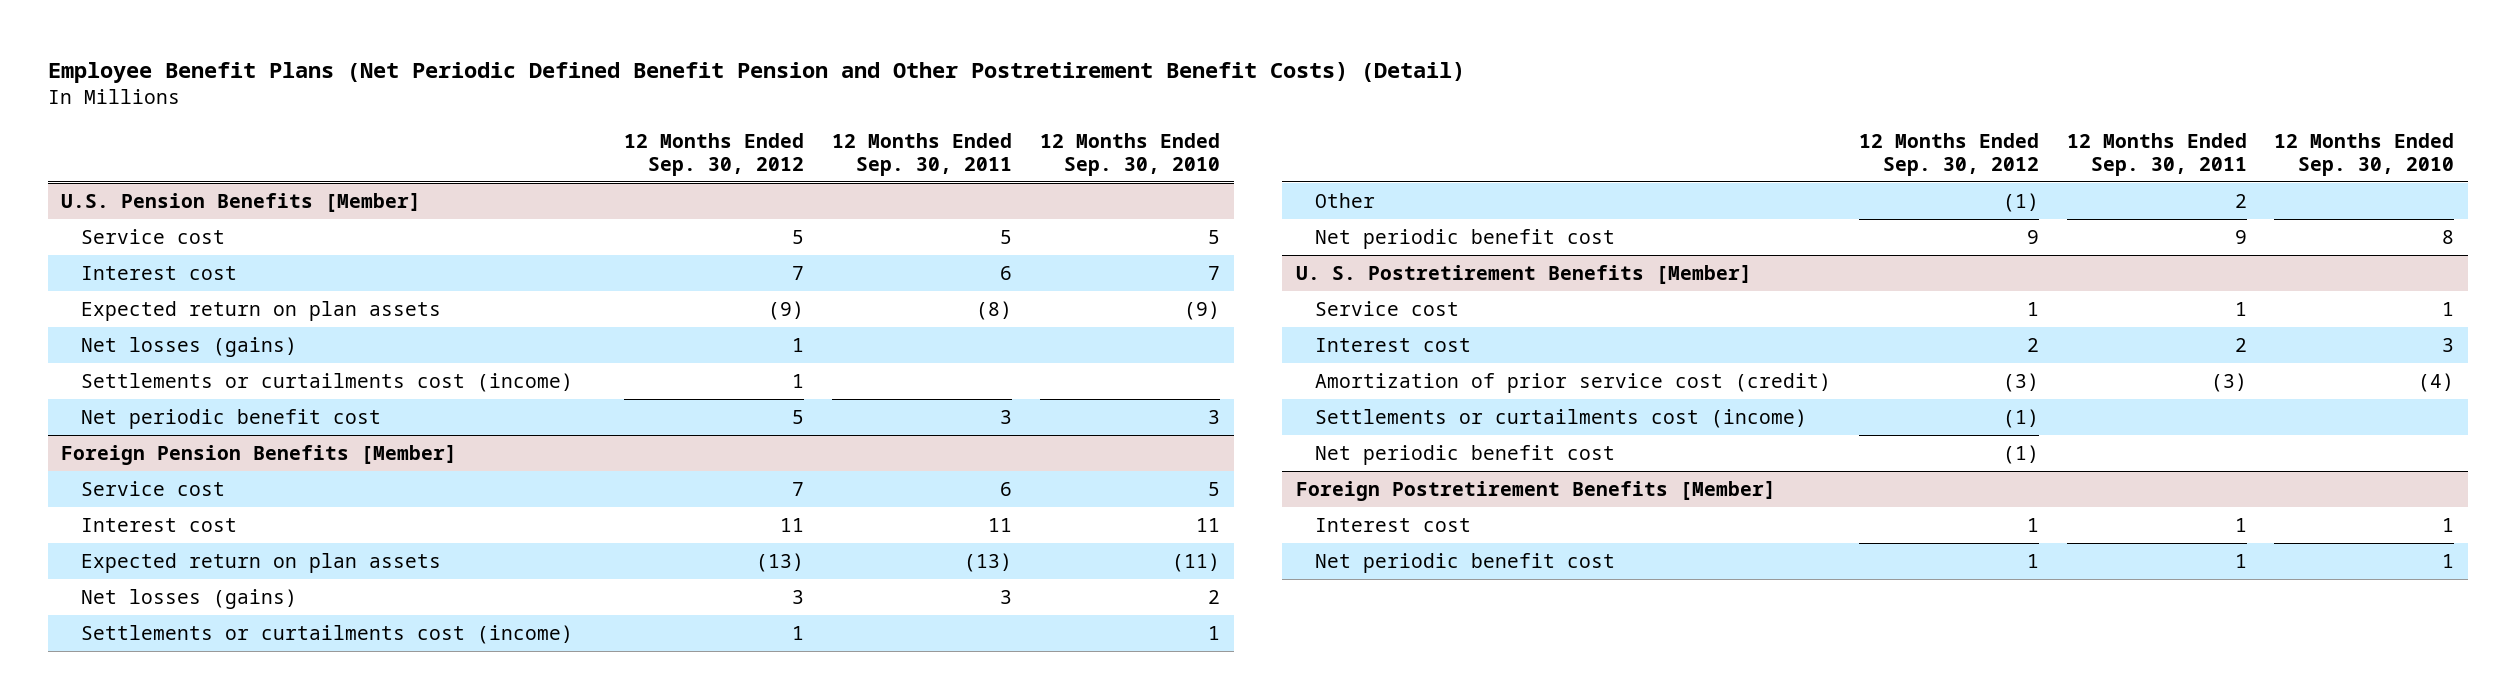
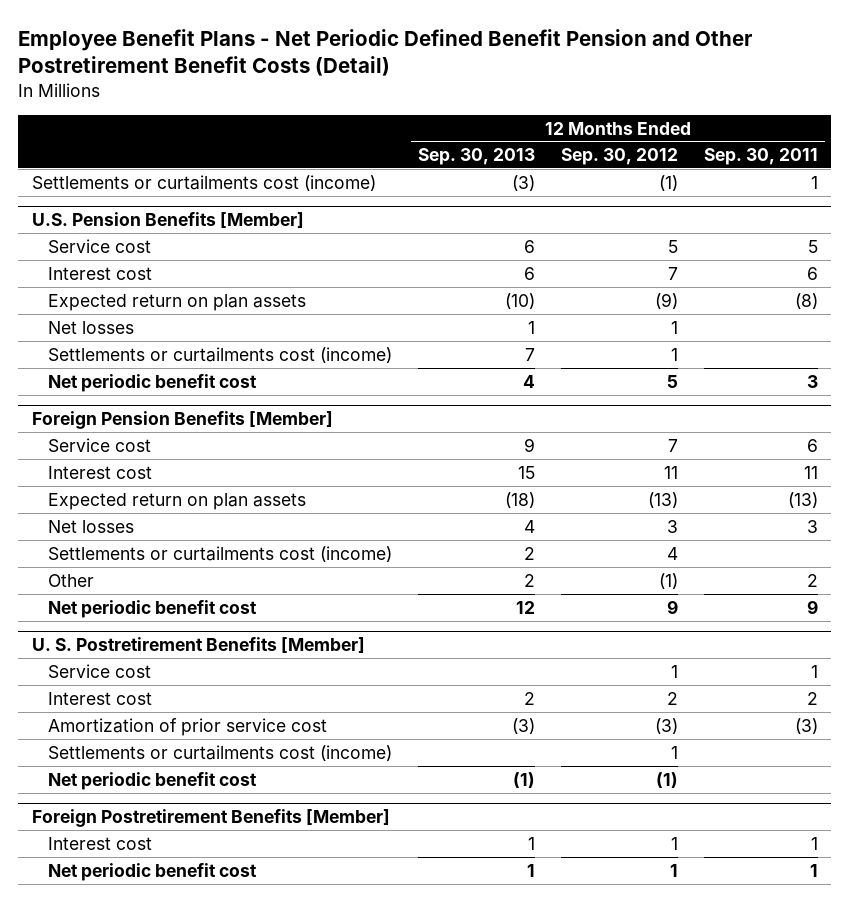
[47,61,1465,83] Employee Benefit Plans (Net Periodic Defined Benefit Pension and Other Postretirement Benefit Costs) (Detail) -> [18,28,753,77] Employee Benefit Plans - Net Periodic Defined Benefit Pension and Other Postretirement Benefit Costs (Detail)
[1039,132,1220,176] 12 Months Ended Sep. 30, 2010 -> none
none -> [417,148,535,166] Sep. 30, 2013
none -> [31,174,376,191] Settlements or curtailments cost (income)
[80,336,297,357] Net losses (gains) -> [47,320,134,334] Net losses
[80,588,297,609] Net losses (gains) -> [47,519,134,533] Net losses
[792,625,805,640] 1 -> [666,546,678,560] 4
[1315,372,1832,393] Amortization of prior service cost (credit) -> [47,717,327,736] Amortization of prior service cost
[2002,408,2039,428] (1) -> [670,745,678,759] 1

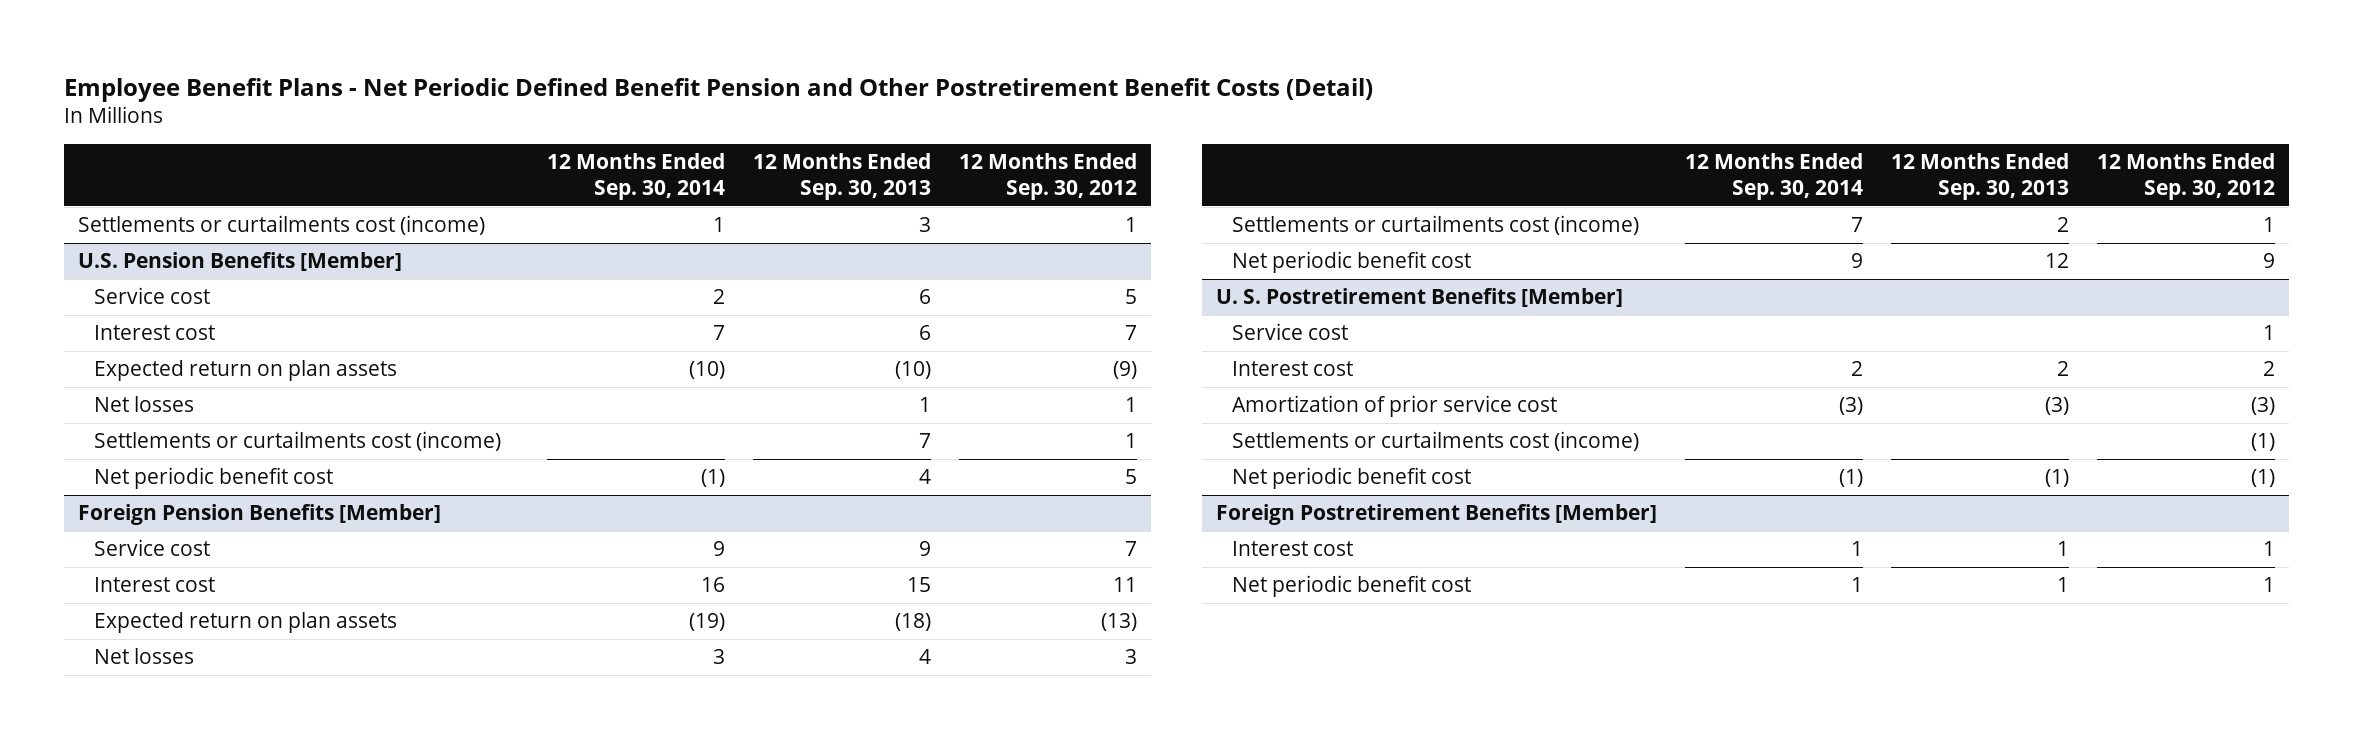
[704,148,819,166] Sep. 30, 2011 -> none
none -> [546,153,725,201] 12 Months Ended Sep. 30, 2014
[511,174,535,191] (3) -> [918,217,931,233] 3
[658,174,678,191] (1) -> [1124,217,1137,233] 1
[47,573,94,587] Other -> none
[666,546,678,560] 4 -> [2262,217,2275,233] 1
[670,745,678,759] 1 -> [2250,433,2275,452] (1)

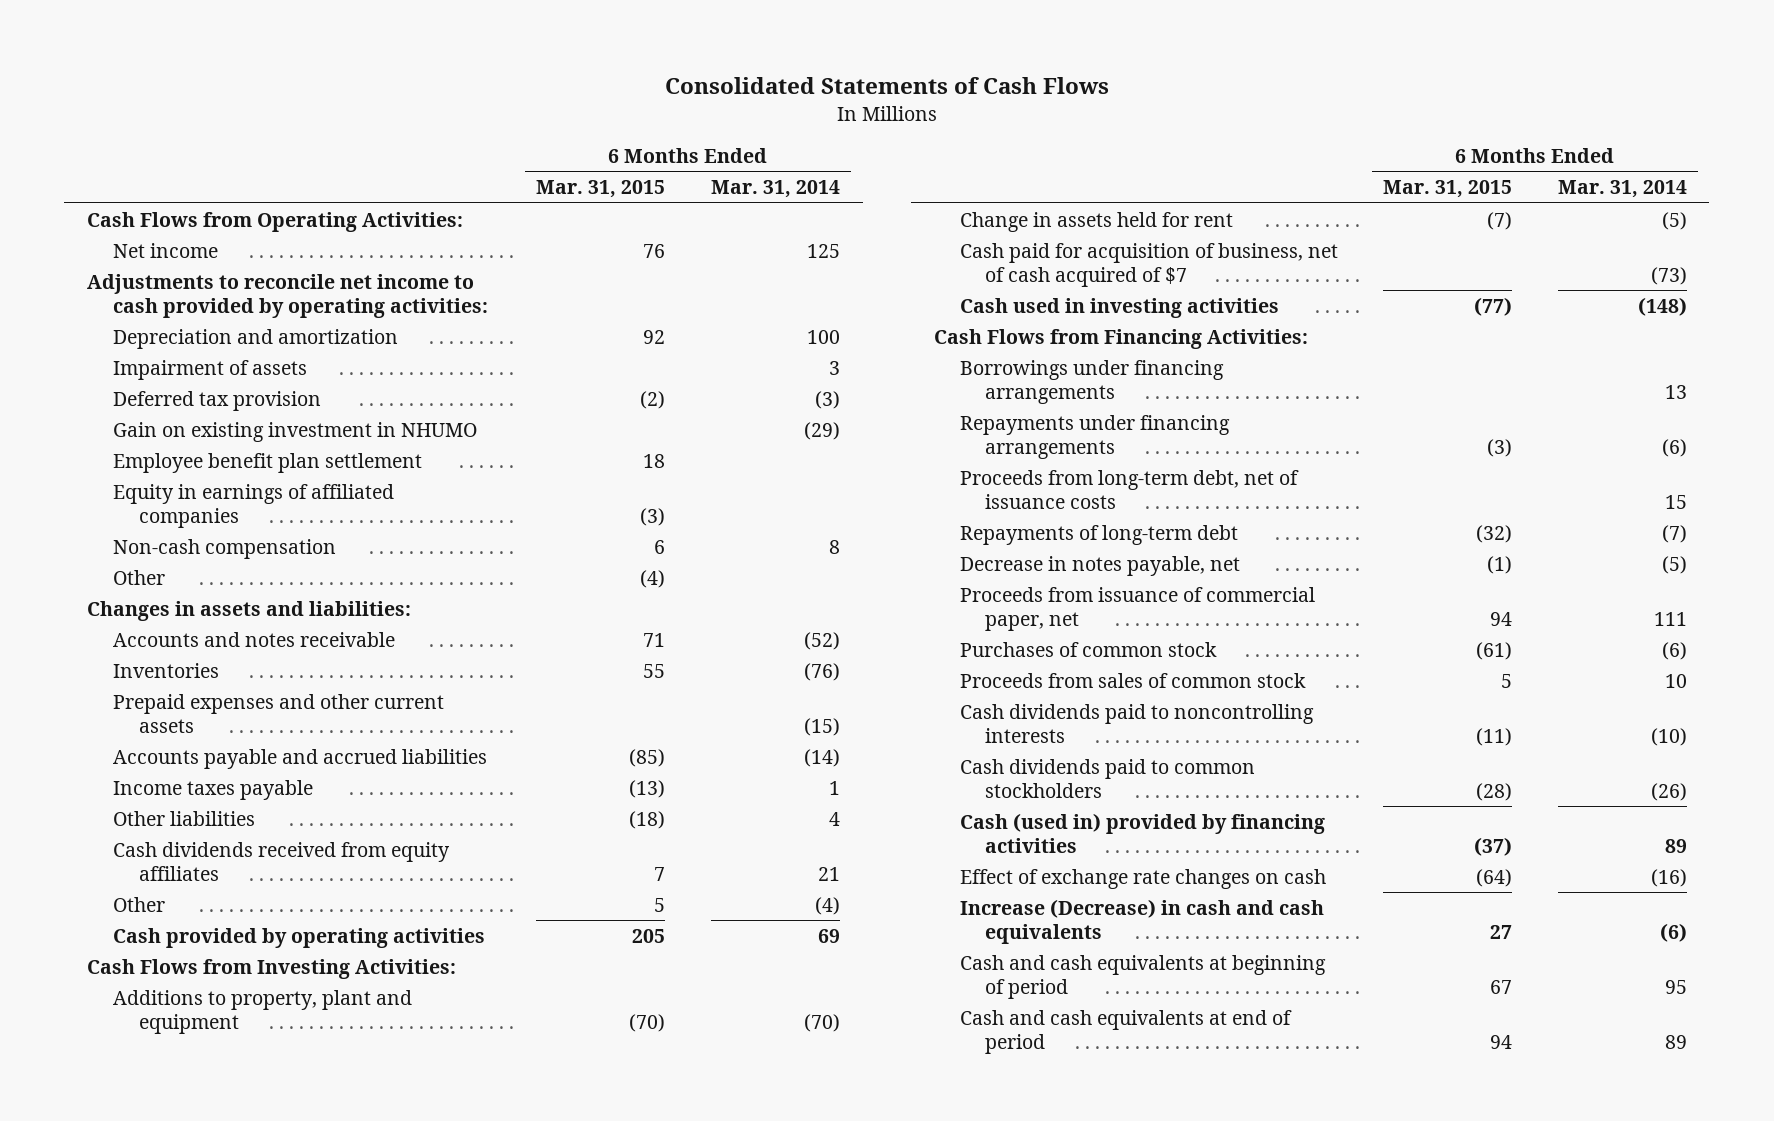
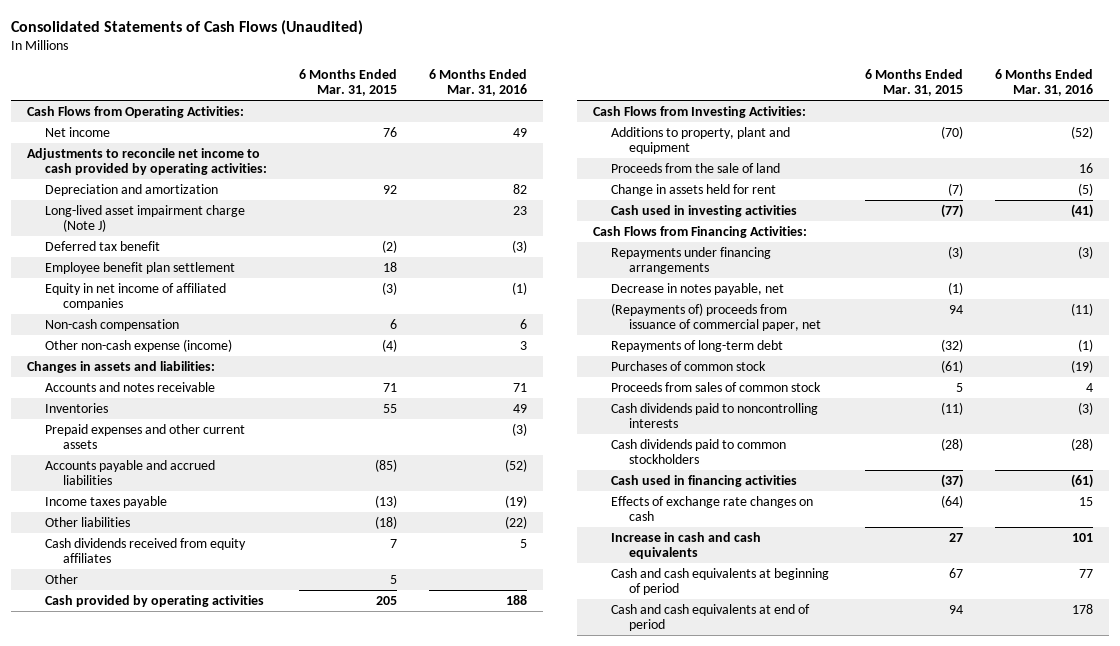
[664,77,1109,95] Consolidated Statements of Cash Flows -> [11,20,364,36] Consolidated Statements of Cash Flows (Unaudited)
[710,179,840,198] Mar. 31, 2014 -> none
none -> [429,68,528,97] 6 Months Ended Mar. 31, 2016
[112,359,307,380] Impairment of assets -> none
[112,421,477,442] Gain on existing investment in NHUMO -> none
none -> [45,204,246,233] Long-lived asset impairment charge (Note J)
[112,390,321,411] Deferred tax provision -> [45,240,161,251] Deferred tax benefit
[112,483,394,528] Equity in earnings of affiliated companies -> [45,282,227,311] Equity in net income of affiliated companies
[112,569,165,585] Other -> [45,338,233,352] Other non-cash expense (income)
none -> [610,162,780,173] Proceeds from the sale of land
[959,242,1338,287] Cash paid for acquisition of business, net of cash acquired of $7 -> none
[959,359,1224,404] Borrowings under financing arrangements -> none
[959,469,1299,509] Proceeds from long-term debt, net of issuance costs -> none
[959,586,1315,631] Proceeds from issuance of commercial paper, net -> [610,302,821,332] (Repayments of) proceeds from issuance of commercial paper, net
[959,524,1238,545] Repayments of long-term debt -> [610,339,783,352] Repayments of long-term debt
[959,812,1325,853] Cash (used in) provided by financing activities -> [610,474,797,487] Cash used in financing activities
[959,868,1326,889] Effect of exchange rate changes on cash -> [610,495,813,522] Effects of exchange rate changes on cash
[959,898,1324,944] Increase (Decrease) in cash and cash equivalents -> [610,531,761,560] Increase in cash and cash equivalents

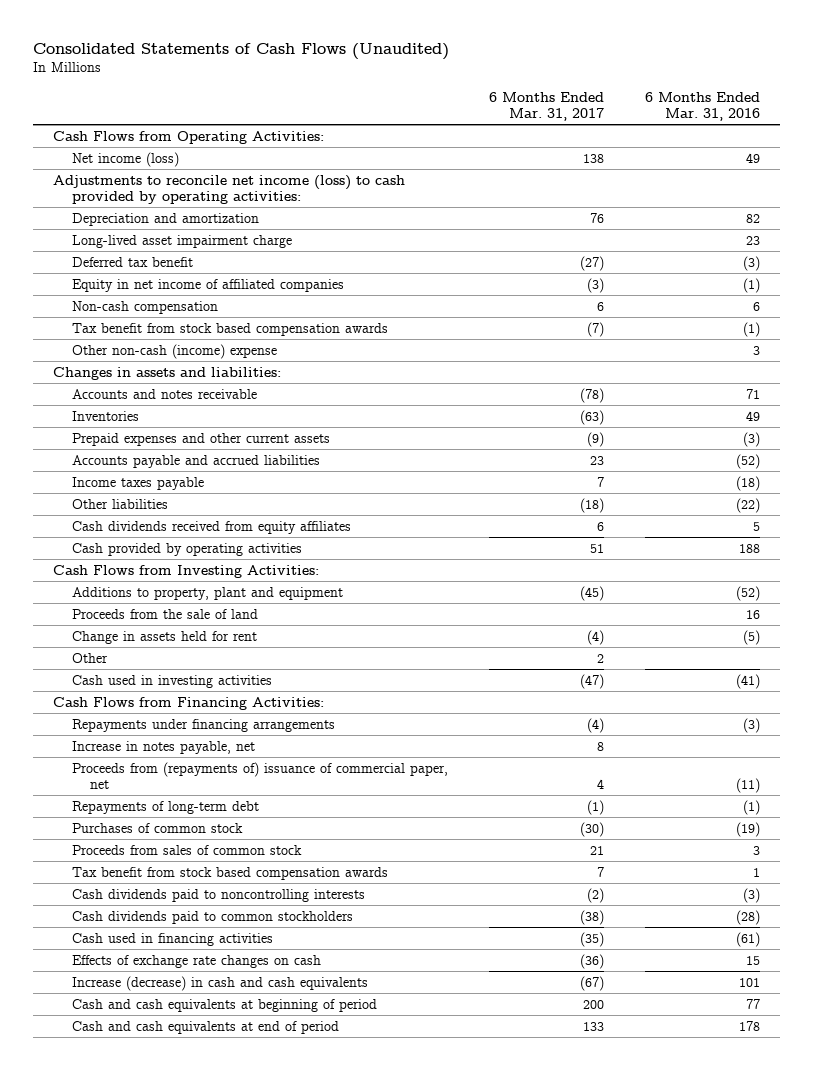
[299,68,398,97] 6 Months Ended Mar. 31, 2015 -> none
none -> [488,91,604,122] 6 Months Ended Mar. 31, 2017
[45,126,111,137] Net income -> [71,151,179,167] Net income (loss)
[27,147,268,176] Adjustments to reconcile net income to cash provided by operating activities: -> [53,174,406,204] Adjustments to reconcile net income (loss) to cash provided by operating activities:
[45,204,246,233] Long-lived asset impairment charge (Note J) -> [71,234,292,248] Long-lived asset impairment charge
[45,261,236,274] Employee benefit plan settlement -> none
none -> [71,322,388,336] Tax benefit from stock based compensation awards
[45,338,233,352] Other non-cash expense (income) -> [71,343,277,359] Other non-cash (income) expense
[505,494,528,508] (19) -> [735,475,760,491] (18)
[45,573,79,584] Other -> [71,652,108,663] Other
[610,282,784,295] Decrease in notes payable, net -> [71,740,255,754] Increase in notes payable, net
[610,302,821,332] (Repayments of) proceeds from issuance of commercial paper, net -> [71,761,448,789] Proceeds from (repayments of) issuance of commercial paper, net
[1085,382,1093,392] 4 -> [752,845,760,855] 3
none -> [71,866,388,880] Tax benefit from stock based compensation awards
[610,531,761,560] Increase in cash and cash equivalents -> [71,975,368,991] Increase (decrease) in cash and cash equivalents

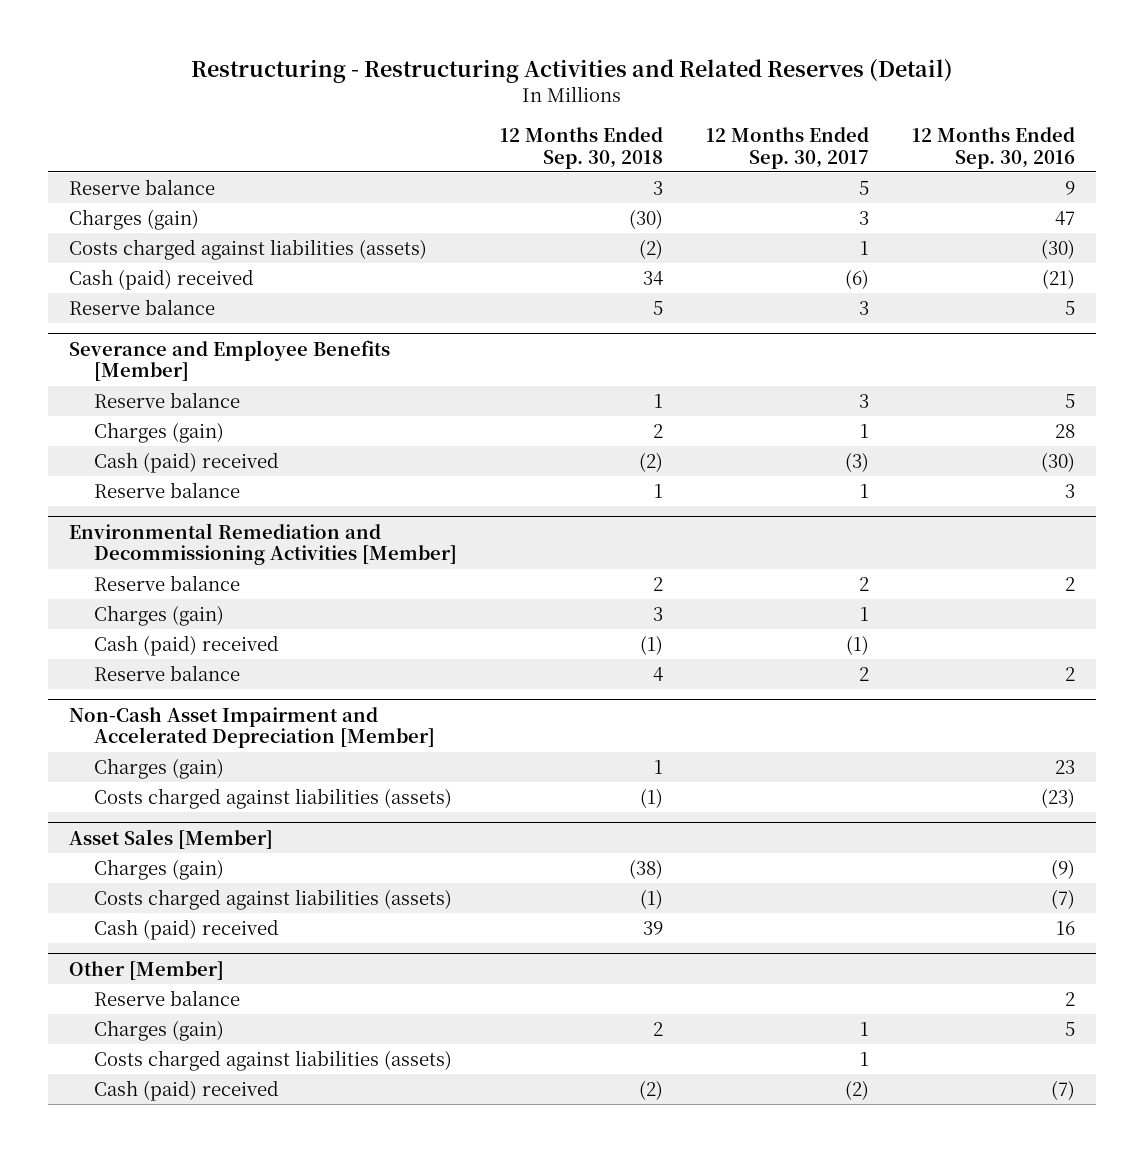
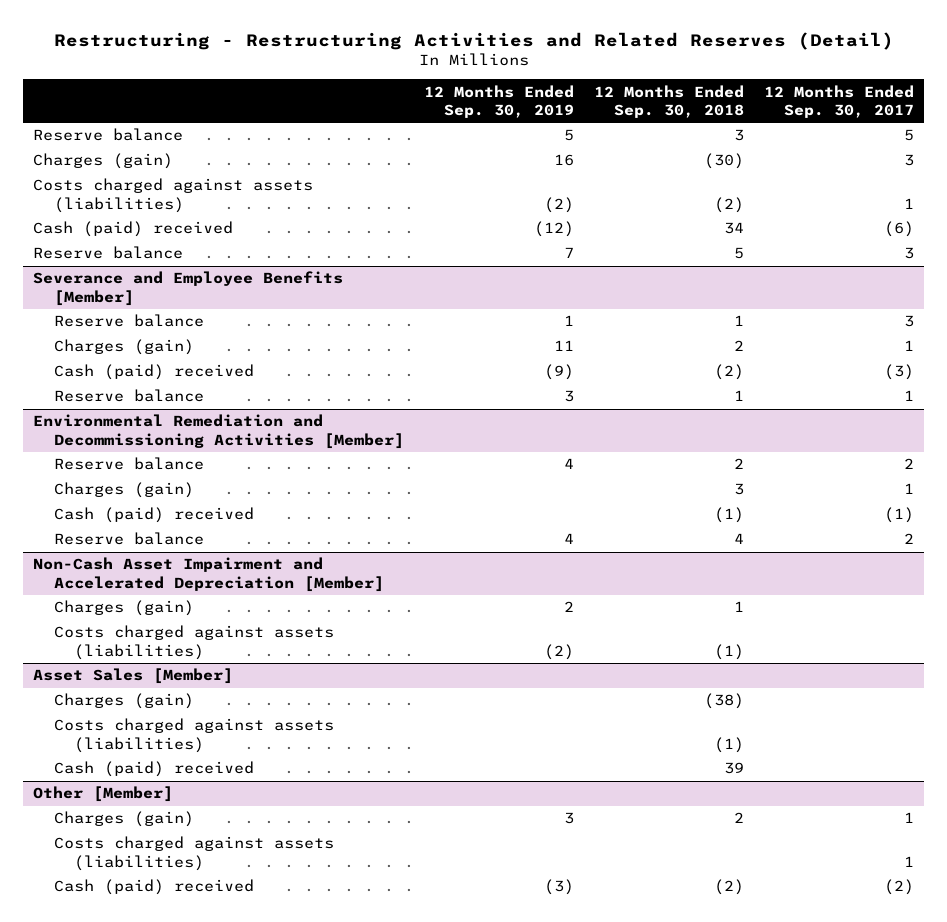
[911,127,1075,169] 12 Months Ended Sep. 30, 2016 -> none
none -> [423,84,574,118] 12 Months Ended Sep. 30, 2019
[69,238,428,260] Costs charged against liabilities (assets) -> [33,178,314,213] Costs charged against assets (liabilities)
[93,787,452,809] Costs charged against liabilities (assets) -> [53,625,334,660] Costs charged against assets (liabilities)
[93,888,452,910] Costs charged against liabilities (assets) -> [53,718,334,753] Costs charged against assets (liabilities)
[93,989,240,1006] Reserve balance -> none
[93,1049,452,1071] Costs charged against liabilities (assets) -> [53,836,334,871] Costs charged against assets (liabilities)

